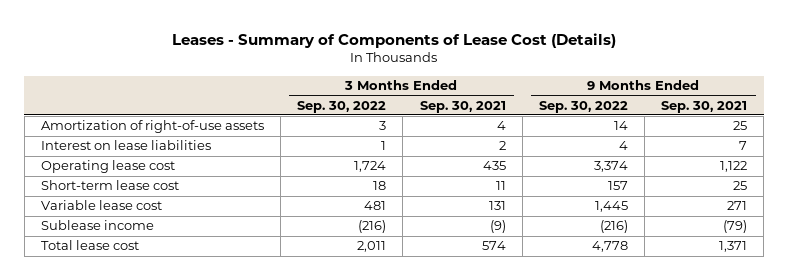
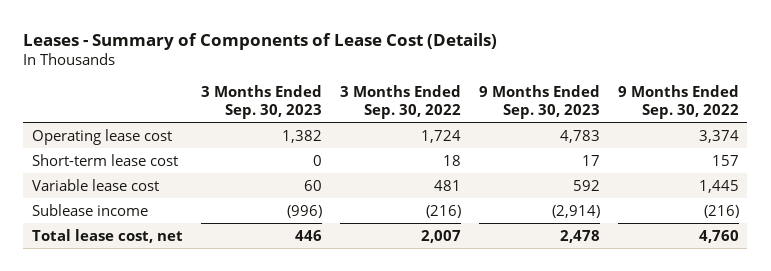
[419,100,506,113] Sep. 30, 2021 -> none
[661,100,748,113] Sep. 30, 2021 -> none
none -> [201,85,323,119] 3 Months Ended Sep. 30, 2023
none -> [478,85,600,119] 9 Months Ended Sep. 30, 2023
[40,120,264,134] Amortization of right-of-use assets -> none
[40,140,211,151] Interest on lease liabilities -> none
[40,240,139,251] Total lease cost -> [32,228,184,243] Total lease cost, net
[357,241,387,253] 2,011 -> [420,229,461,243] 2,007
[591,241,628,253] 4,778 -> [698,229,739,243] 4,760

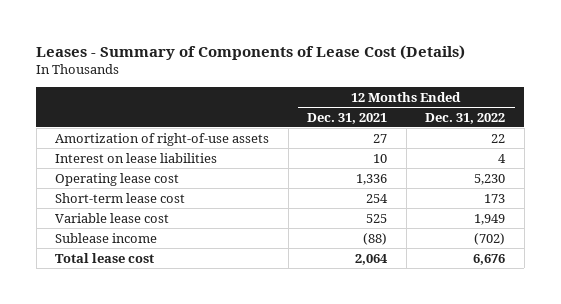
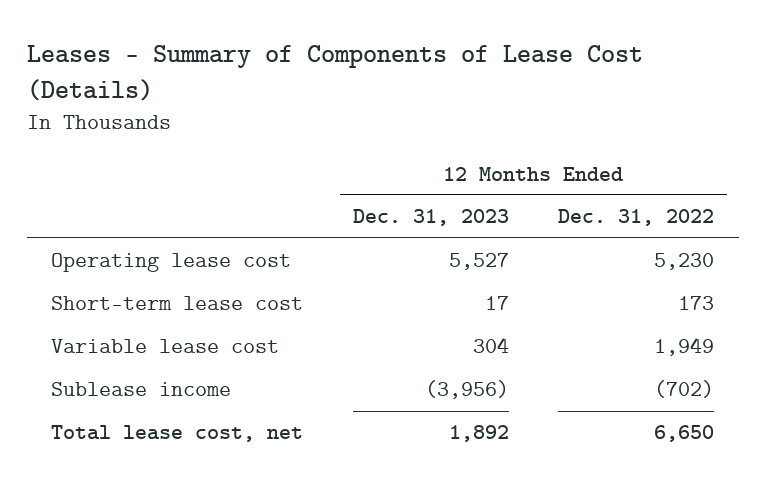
[307,112,388,124] Dec. 31, 2021 -> none
none -> [352,209,509,227] Dec. 31, 2023
[55,132,270,146] Amortization of right-of-use assets -> none
[55,152,218,163] Interest on lease liabilities -> none
[55,252,155,263] Total lease cost -> [51,425,304,443] Total lease cost, net
[473,253,506,265] 6,676 -> [654,425,715,443] 6,650

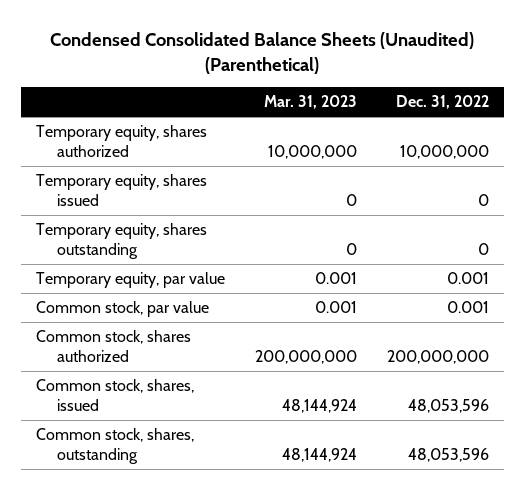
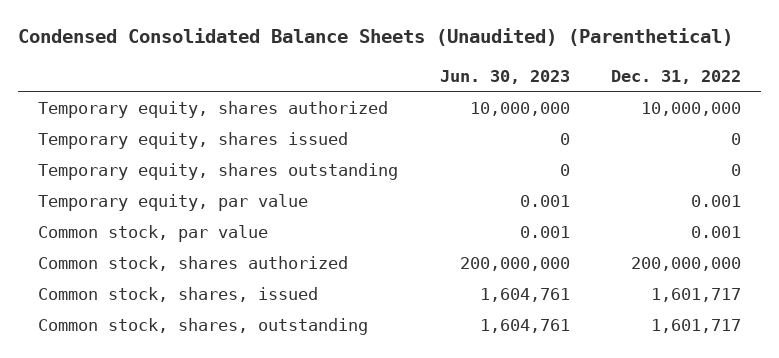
[263,95,357,110] Mar. 31, 2023 -> none
none -> [439,69,570,84] Jun. 30, 2023
[407,398,489,413] 48,053,596 -> [650,287,741,302] 1,601,717
[407,447,489,462] 48,053,596 -> [650,318,741,333] 1,601,717

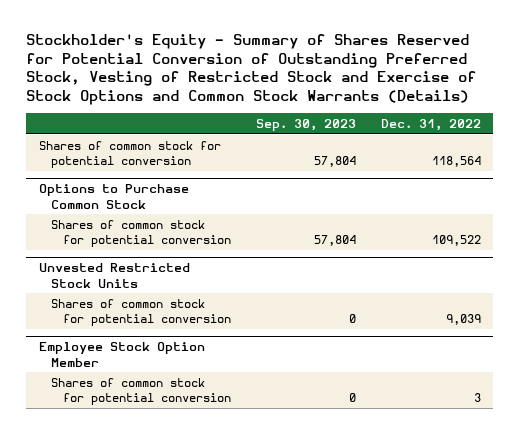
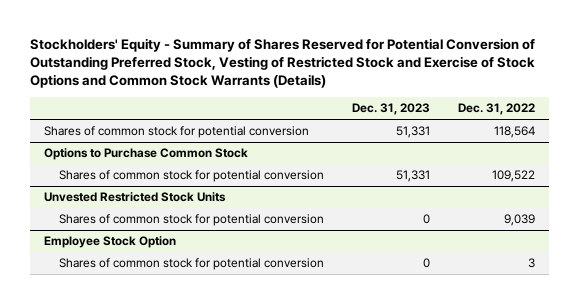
[26,33,477,106] Stockholder's Equity - Summary of Shares Reserved for Potential Conversion of Outstanding Preferred Stock, Vesting of Restricted Stock and Exercise of Stock Options and Common Stock Warrants (Details) -> [30,37,536,89] Stockholders' Equity - Summary of Shares Reserved for Potential Conversion of Outstanding Preferred Stock, Vesting of Restricted Stock and Exercise of Stock Options and Common Stock Warrants (Details)
[255,119,356,132] Sep. 30, 2023 -> none
none -> [351,103,430,116] Dec. 31, 2023
[38,342,205,367] Employee Stock Option Member -> [44,236,177,249] Employee Stock Option

